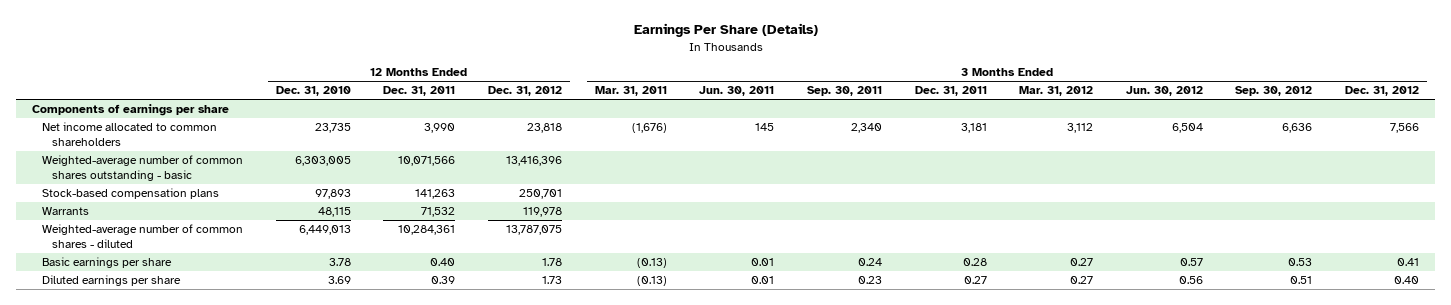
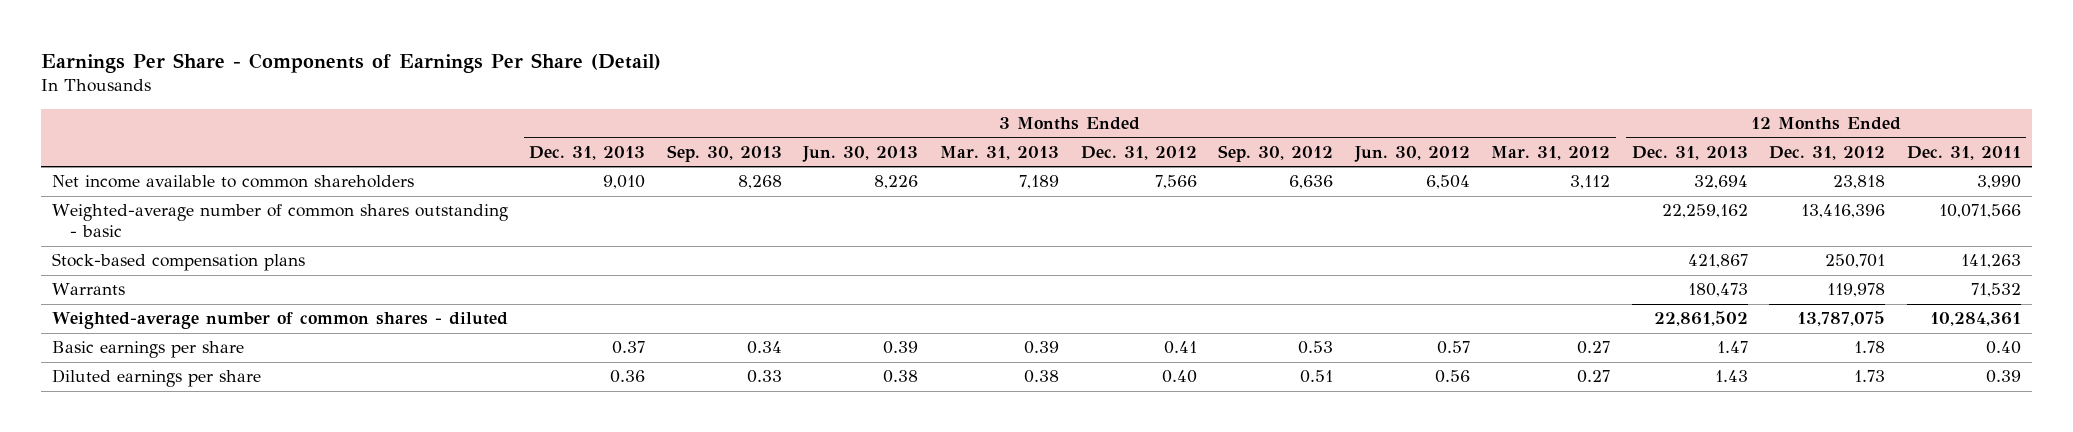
[633,23,818,38] Earnings Per Share (Details) -> [40,52,661,73] Earnings Per Share - Components of Earnings Per Share (Detail)
[275,86,351,97] Dec. 31, 2010 -> none
[594,86,667,97] Mar. 31, 2011 -> none
[699,86,775,97] Jun. 30, 2011 -> none
[806,86,882,97] Sep. 30, 2011 -> none
[914,86,987,97] Dec. 31, 2011 -> none
none -> [529,145,646,160] Dec. 31, 2013
none -> [666,144,782,162] Sep. 30, 2013
none -> [802,145,919,162] Jun. 30, 2013
none -> [939,145,1059,160] Mar. 31, 2013
none -> [1631,145,1748,160] Dec. 31, 2013
[32,104,230,117] Components of earnings per share -> none
[42,122,218,147] Net income allocated to common shareholders -> [51,175,414,189] Net income available to common shareholders

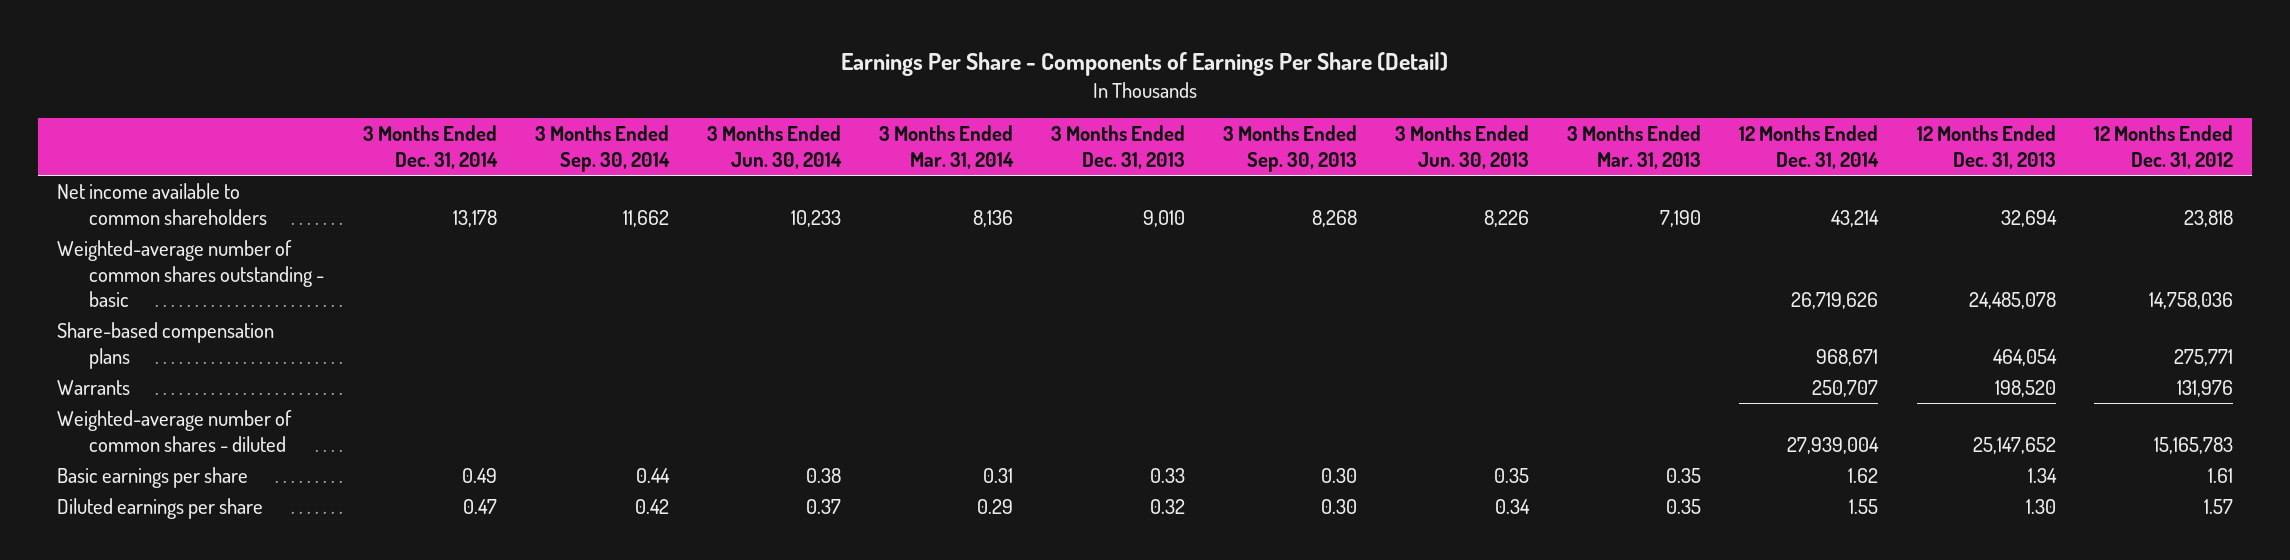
[1080,145,1197,160] Dec. 31, 2012 -> none
[1218,144,1334,162] Sep. 30, 2012 -> none
[1353,145,1470,162] Jun. 30, 2012 -> none
[1491,145,1611,160] Mar. 31, 2012 -> none
[1906,145,2021,160] Dec. 31, 2011 -> none
none -> [362,125,498,170] 3 Months Ended Dec. 31, 2014
none -> [534,125,670,173] 3 Months Ended Sep. 30, 2014
none -> [706,125,842,170] 3 Months Ended Jun. 30, 2014
none -> [878,125,1014,170] 3 Months Ended Mar. 31, 2014
none -> [1739,125,1880,170] 12 Months Ended Dec. 31, 2014
[1018,175,1059,190] 7,189 -> [1660,209,1702,227] 7,190
[1661,204,1748,219] 22,259,162 -> [1968,292,2056,310] 24,485,078
[1801,204,1886,219] 13,416,396 -> [2148,292,2233,310] 14,758,036
[51,253,305,272] Stock-based compensation plans -> [57,321,275,369] Share-based compensation plans
[1687,254,1748,269] 421,867 -> [1992,348,2057,366] 464,054
[1825,254,1886,269] 250,701 -> [2173,348,2233,366] 275,771
[1687,283,1748,298] 180,473 -> [1994,379,2056,397] 198,520
[1827,283,1886,298] 119,978 -> [2176,379,2233,397] 131,976
[1653,311,1748,327] 22,861,502 -> [1972,436,2056,454] 25,147,652
[1797,311,1886,327] 13,787,075 -> [2153,436,2233,454] 15,165,783
[612,341,646,355] 0.37 -> [1150,467,1186,483] 0.33
[746,341,782,355] 0.34 -> [1321,467,1358,483] 0.30
[883,341,919,355] 0.39 -> [1494,467,1530,483] 0.35
[1023,341,1059,355] 0.39 -> [1666,467,1702,483] 0.35
[1716,341,1748,354] 1.47 -> [2027,467,2057,483] 1.34
[1854,341,1886,354] 1.78 -> [2207,467,2233,483] 1.61
[610,370,646,384] 0.36 -> [1150,498,1186,514] 0.32
[746,370,782,384] 0.33 -> [1321,498,1358,514] 0.30
[883,370,919,384] 0.38 -> [1495,498,1531,514] 0.34
[1023,370,1059,384] 0.38 -> [1666,498,1702,514] 0.35
[1714,370,1748,383] 1.43 -> [2025,498,2056,514] 1.30
[1854,370,1886,383] 1.73 -> [2203,498,2233,514] 1.57

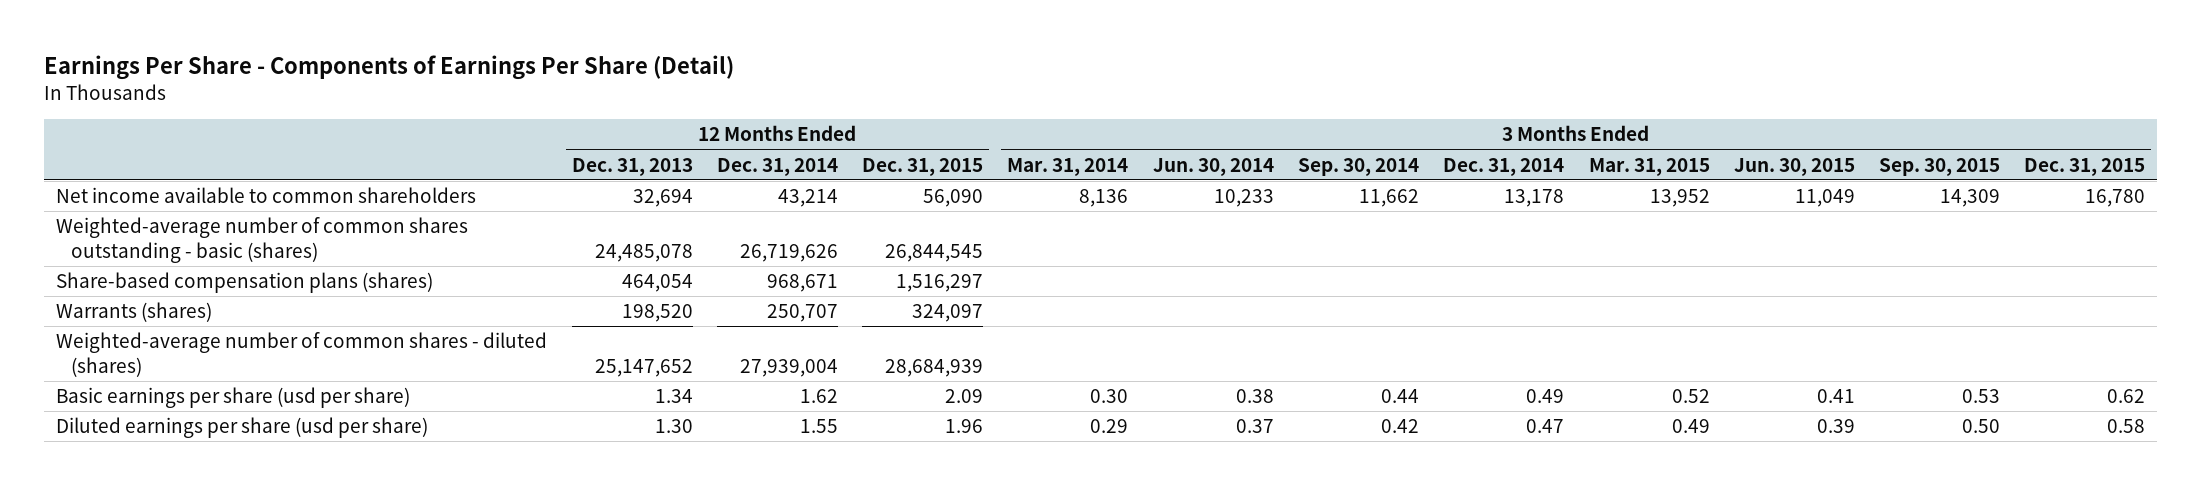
[1051,125,1186,170] 3 Months Ended Dec. 31, 2013 -> none
[1223,125,1358,173] 3 Months Ended Sep. 30, 2013 -> none
[1395,125,1530,170] 3 Months Ended Jun. 30, 2013 -> none
[1567,125,1702,170] 3 Months Ended Mar. 31, 2013 -> none
[2093,125,2233,170] 12 Months Ended Dec. 31, 2012 -> none
none -> [862,157,984,176] Dec. 31, 2015
none -> [1588,157,1710,176] Mar. 31, 2015
none -> [1733,157,1855,176] Jun. 30, 2015
none -> [1879,157,2001,176] Sep. 30, 2015
none -> [2024,157,2146,176] Dec. 31, 2015
[57,239,325,308] Weighted-average number of common shares outstanding - basic -> [56,217,469,263] Weighted-average number of common shares outstanding - basic (shares)
[57,321,275,369] Share-based compensation plans -> [56,272,434,294] Share-based compensation plans (shares)
[57,379,131,395] Warrants -> [56,302,213,323] Warrants (shares)
[57,409,293,452] Weighted-average number of common shares - diluted -> [56,332,548,377] Weighted-average number of common shares - diluted (shares)
[57,466,249,488] Basic earnings per share -> [56,387,411,409] Basic earnings per share (usd per share)
[982,467,1013,483] 0.31 -> [1090,389,1129,404] 0.30
[57,497,264,519] Diluted earnings per share -> [56,417,429,439] Diluted earnings per share (usd per share)

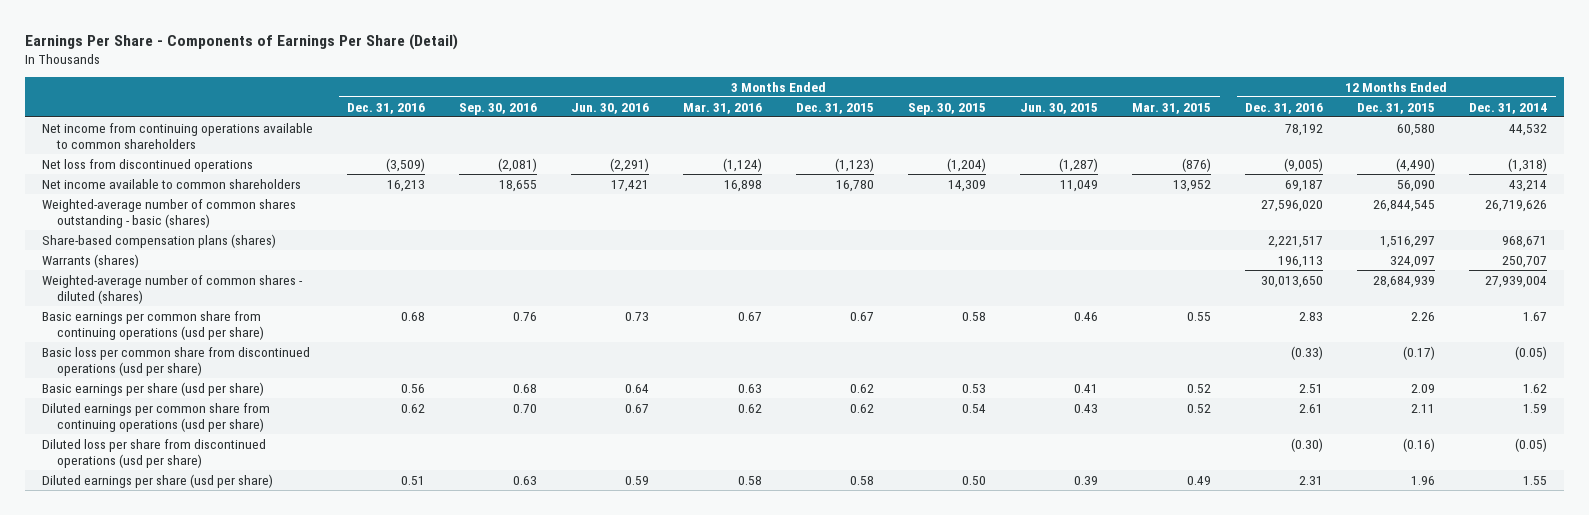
[571,157,693,176] Dec. 31, 2013 -> none
[1007,157,1129,176] Mar. 31, 2014 -> none
[1152,157,1274,176] Jun. 30, 2014 -> none
[1298,157,1420,176] Sep. 30, 2014 -> none
[1443,157,1565,176] Dec. 31, 2014 -> none
none -> [347,102,426,114] Dec. 31, 2016
none -> [459,102,538,115] Sep. 30, 2016
none -> [571,102,650,114] Jun. 30, 2016
none -> [683,102,763,114] Mar. 31, 2016
none -> [1245,102,1324,114] Dec. 31, 2016
none -> [42,122,314,149] Net income from continuing operations available to common shareholders
none -> [42,158,254,172] Net loss from discontinued operations
none -> [42,310,264,340] Basic earnings per common share from continuing operations (usd per share)
none -> [42,346,311,376] Basic loss per common share from discontinued operations (usd per share)
none -> [42,402,271,432] Diluted earnings per common share from continuing operations (usd per share)
none -> [42,438,267,468] Diluted loss per share from discontinued operations (usd per share)

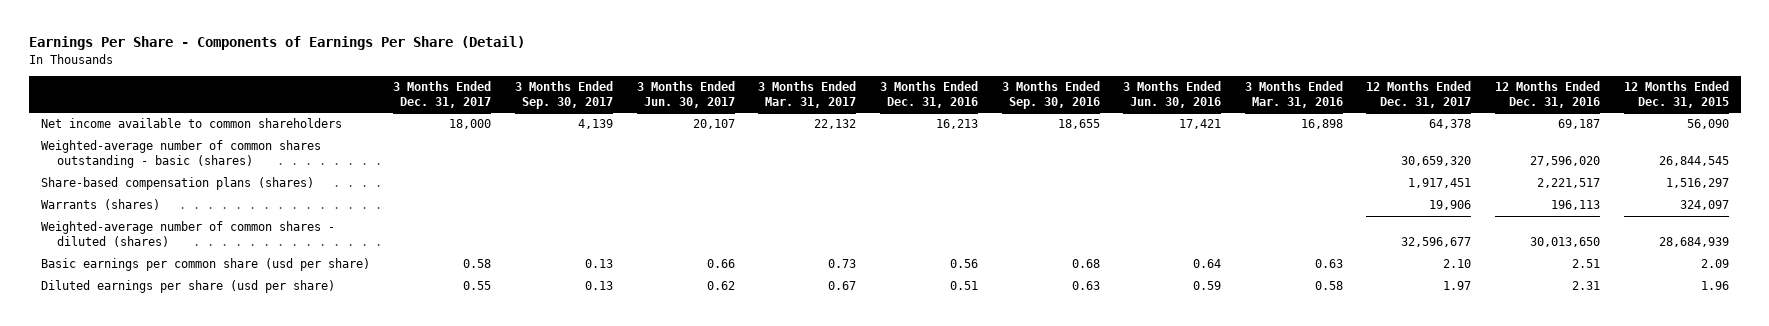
[796,102,875,114] Dec. 31, 2015 -> none
[908,102,987,115] Sep. 30, 2015 -> none
[1020,102,1099,114] Jun. 30, 2015 -> none
[1132,102,1212,114] Mar. 31, 2015 -> none
[1469,102,1548,114] Dec. 31, 2014 -> none
none -> [393,80,492,109] 3 Months Ended Dec. 31, 2017
none -> [514,80,613,110] 3 Months Ended Sep. 30, 2017
none -> [636,80,735,109] 3 Months Ended Jun. 30, 2017
none -> [758,80,857,109] 3 Months Ended Mar. 31, 2017
none -> [1366,80,1472,109] 12 Months Ended Dec. 31, 2017
[42,122,314,149] Net income from continuing operations available to common shareholders -> none
[42,158,254,172] Net loss from discontinued operations -> none
[42,310,264,340] Basic earnings per common share from continuing operations (usd per share) -> none
[42,346,311,376] Basic loss per common share from discontinued operations (usd per share) -> none
[42,402,271,432] Diluted earnings per common share from continuing operations (usd per share) -> none
[42,438,267,468] Diluted loss per share from discontinued operations (usd per share) -> none
[42,381,265,396] Basic earnings per share (usd per share) -> [40,258,370,272] Basic earnings per common share (usd per share)

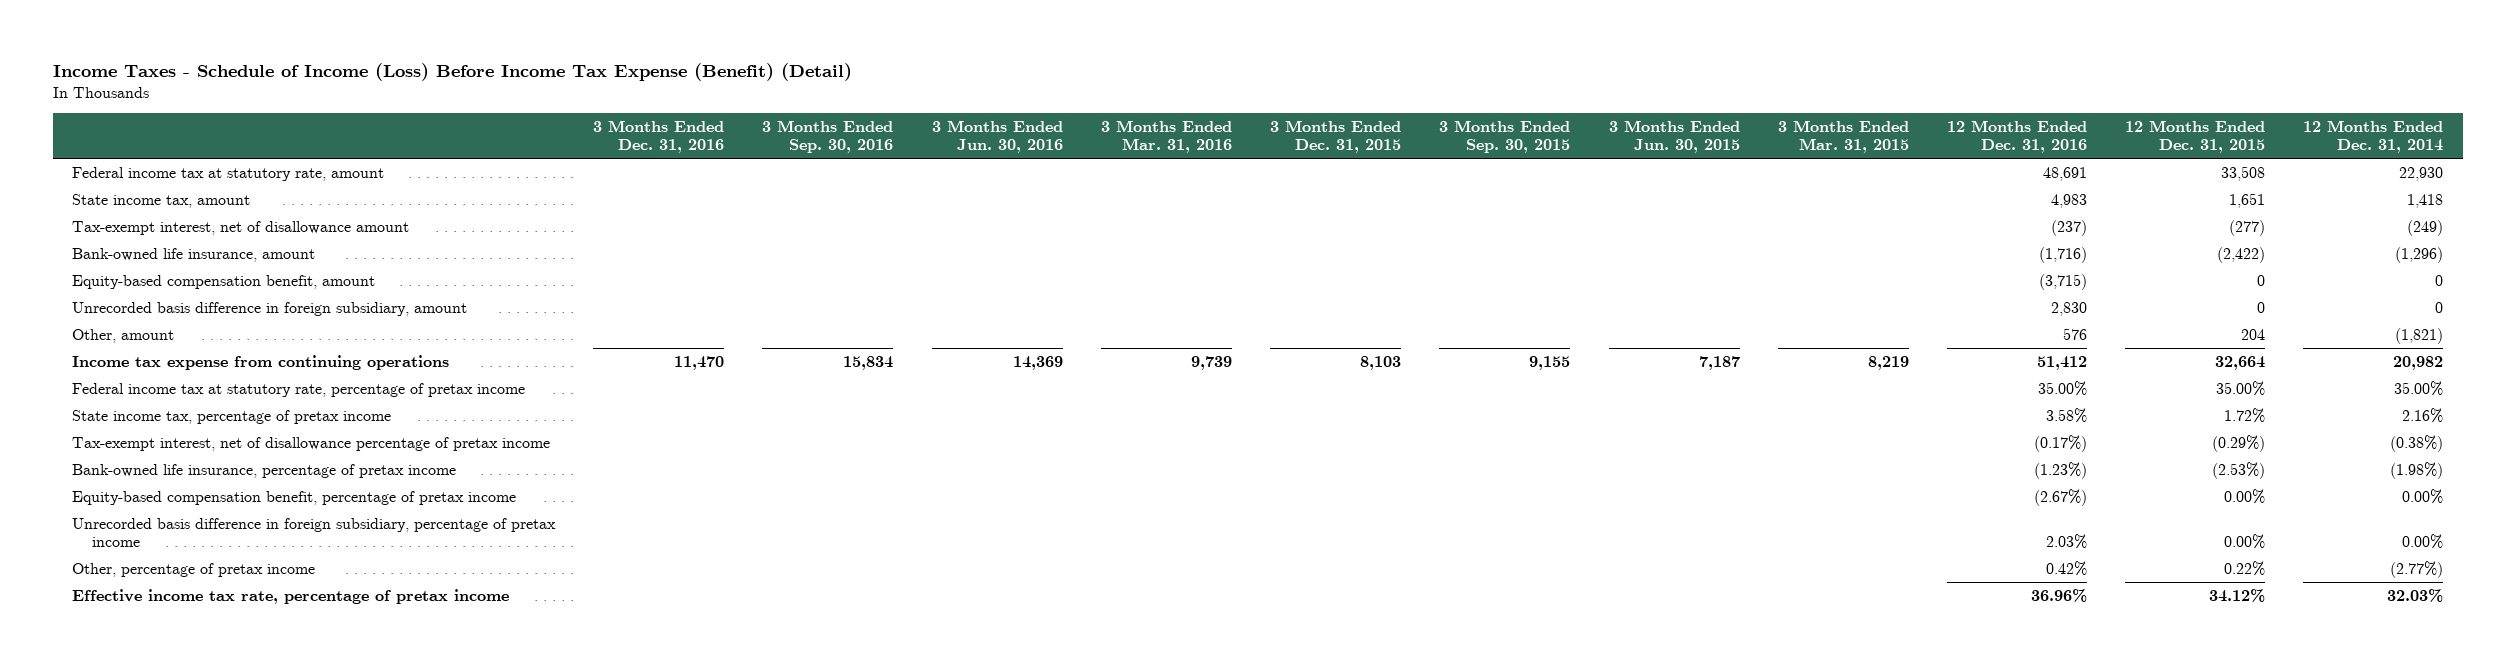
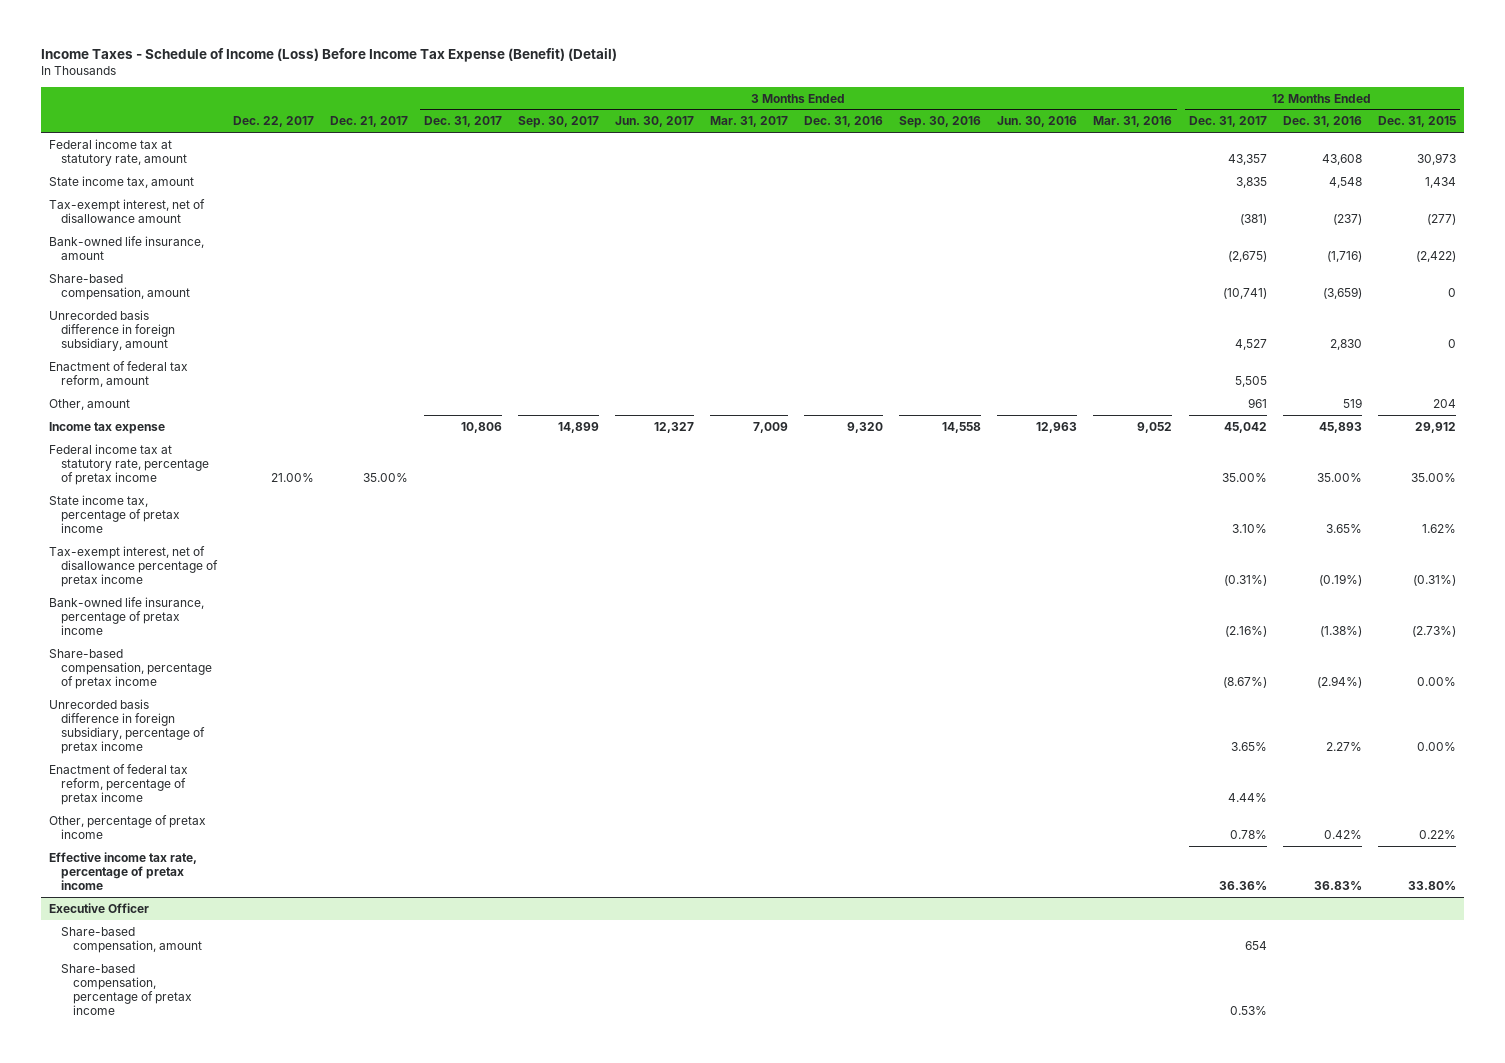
[1270,120,1402,154] 3 Months Ended Dec. 31, 2015 -> none
[1439,120,1571,154] 3 Months Ended Sep. 30, 2015 -> none
[1608,120,1740,154] 3 Months Ended Jun. 30, 2015 -> none
[1777,120,1909,154] 3 Months Ended Mar. 31, 2015 -> none
[2303,120,2444,154] 12 Months Ended Dec. 31, 2014 -> none
none -> [232,116,314,128] Dec. 22, 2017
none -> [329,116,408,128] Dec. 21, 2017
none -> [423,116,502,128] Dec. 31, 2017
none -> [518,116,600,129] Sep. 30, 2017
none -> [615,116,695,128] Jun. 30, 2017
none -> [710,116,789,128] Mar. 31, 2017
none -> [1188,116,1267,128] Dec. 31, 2017
[2043,166,2088,181] 48,691 -> [1321,153,1362,165] 43,608
[2221,165,2266,181] 33,508 -> [1416,152,1456,165] 30,973
[2051,193,2088,208] 4,983 -> [1328,176,1362,188] 4,548
[2229,192,2266,208] 1,651 -> [1424,176,1456,188] 1,434
[71,274,375,289] Equity-based compensation benefit, amount -> [48,273,190,300] Share-based compensation, amount
[2039,273,2088,290] (3,715) -> [1322,286,1362,299] (3,659)
none -> [48,360,188,387] Enactment of federal tax reform, amount
[2063,327,2088,340] 576 -> [1342,397,1362,408] 519
[71,354,449,370] Income tax expense from continuing operations -> [48,421,165,434] Income tax expense
[674,355,725,370] 11,470 -> [847,421,884,433] 9,320
[843,355,894,370] 15,834 -> [942,421,982,433] 14,558
[1012,355,1063,370] 14,369 -> [1036,421,1078,433] 12,963
[1190,355,1232,370] 9,739 -> [1137,421,1173,433] 9,052
[2037,355,2088,370] 51,412 -> [1318,421,1362,433] 45,893
[2215,355,2266,370] 32,664 -> [1414,421,1456,433] 29,912
[2046,407,2088,423] 3.58% -> [1325,523,1362,533] 3.65%
[2224,407,2266,423] 1.72% -> [1421,523,1456,533] 1.62%
[2034,434,2088,452] (0.17%) -> [1318,573,1362,586] (0.19%)
[2212,434,2266,452] (0.29%) -> [1412,574,1456,586] (0.31%)
[2034,461,2088,479] (1.23%) -> [1319,625,1362,637] (1.38%)
[2212,461,2266,479] (2.53%) -> [1411,625,1456,637] (2.73%)
[71,490,516,505] Equity-based compensation benefit, percentage of pretax income -> [48,648,212,689] Share-based compensation, percentage of pretax income
[2034,488,2088,506] (2.67%) -> [1316,675,1362,688] (2.94%)
[2046,533,2088,549] 2.03% -> [1325,741,1362,751] 2.27%
none -> [48,763,188,805] Enactment of federal tax reform, percentage of pretax income
[2031,588,2088,602] 36.96% -> [1313,880,1362,891] 36.83%
[2209,588,2266,602] 34.12% -> [1407,880,1456,891] 33.80%
none -> [48,902,149,913] Executive Officer
none -> [60,926,202,953] Share-based compensation, amount
none -> [60,963,192,1015] Share-based compensation, percentage of pretax income

